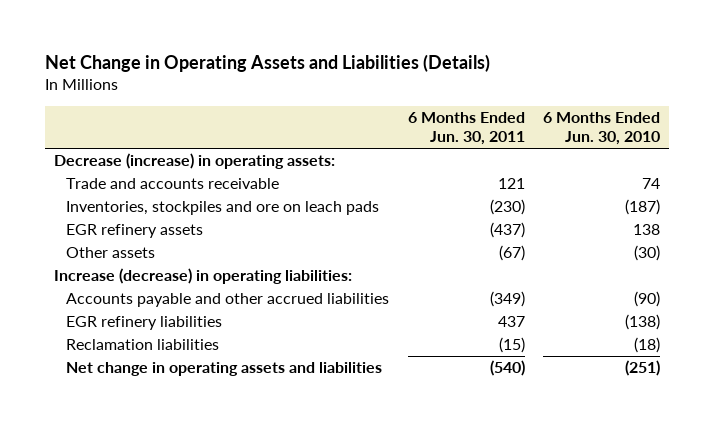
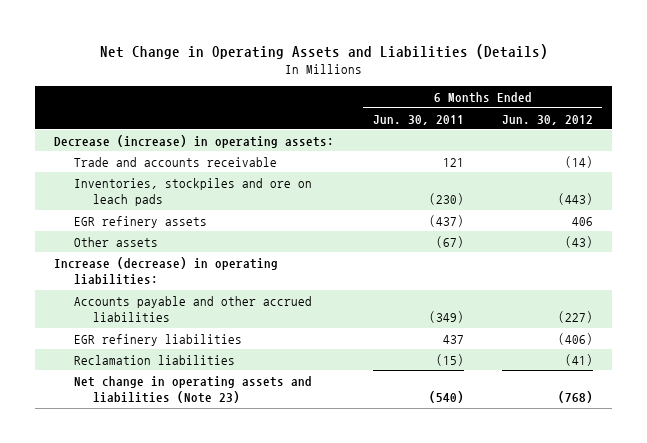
[543,111,661,146] 6 Months Ended Jun. 30, 2010 -> none
none -> [501,114,593,125] Jun. 30, 2012
[66,362,383,377] Net change in operating assets and liabilities -> [73,375,312,404] Net change in operating assets and liabilities (Note 23)

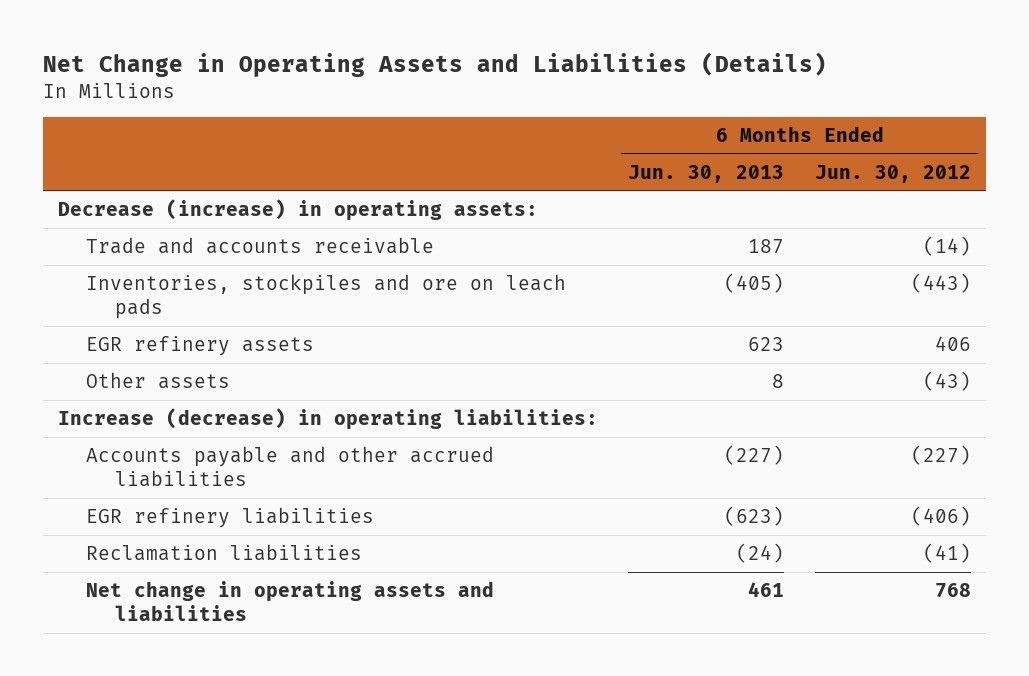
[372,114,464,125] Jun. 30, 2011 -> none
none -> [628,164,785,183] Jun. 30, 2013
[73,375,312,404] Net change in operating assets and liabilities (Note 23) -> [86,581,495,621] Net change in operating assets and liabilities
[557,391,593,404] (768) -> [934,583,971,599] 768

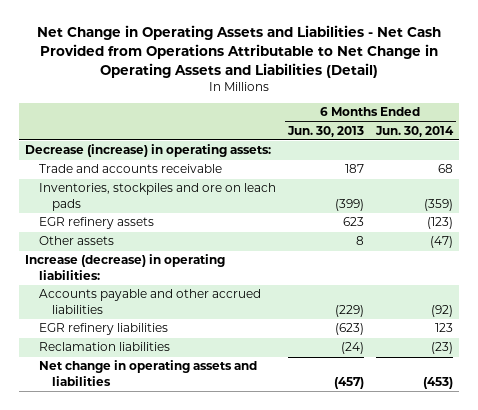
[42,52,827,78] Net Change in Operating Assets and Liabilities (Details) -> [36,25,441,78] Net Change in Operating Assets and Liabilities - Net Cash Provided from Operations Attributable to Net Change in Operating Assets and Liabilities (Detail)
[814,164,971,183] Jun. 30, 2012 -> none
none -> [374,125,454,137] Jun. 30, 2014
[724,273,785,294] (405) -> [334,198,364,211] (399)
[724,445,785,466] (227) -> [334,304,364,317] (229)
[748,582,785,598] 461 -> [333,376,364,389] (457)

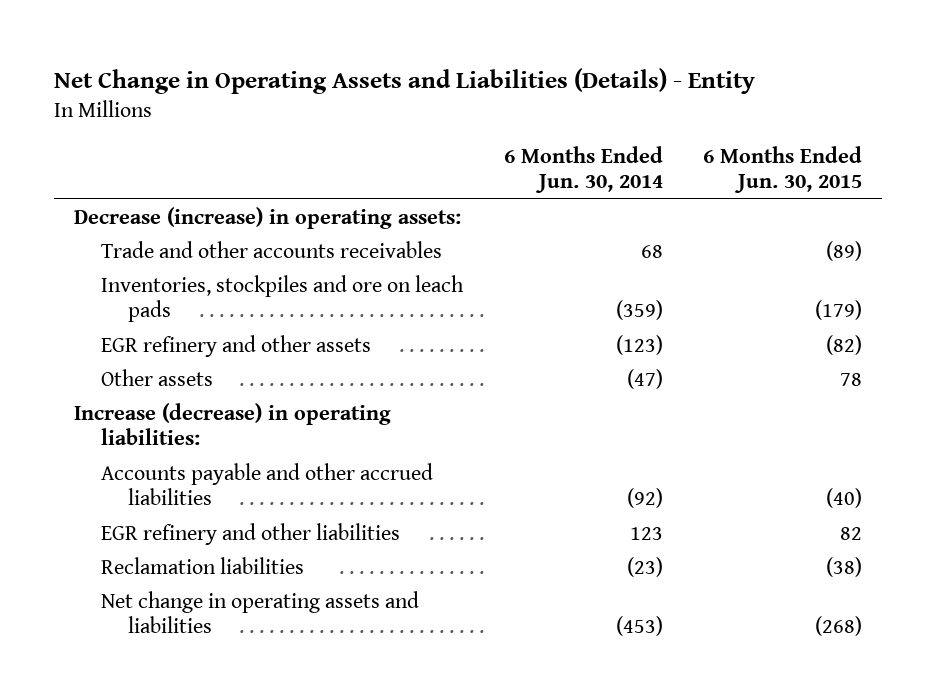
[36,25,441,78] Net Change in Operating Assets and Liabilities - Net Cash Provided from Operations Attributable to Net Change in Operating Assets and Liabilities (Detail) -> [54,67,756,94] Net Change in Operating Assets and Liabilities (Details) - Entity
[286,125,364,137] Jun. 30, 2013 -> none
none -> [703,146,863,194] 6 Months Ended Jun. 30, 2015
[38,164,222,174] Trade and accounts receivable -> [101,240,443,258] Trade and other accounts receivables
[38,217,154,230] EGR refinery assets -> [101,334,372,357] EGR refinery and other assets
[38,323,168,336] EGR refinery liabilities -> [101,522,401,545] EGR refinery and other liabilities

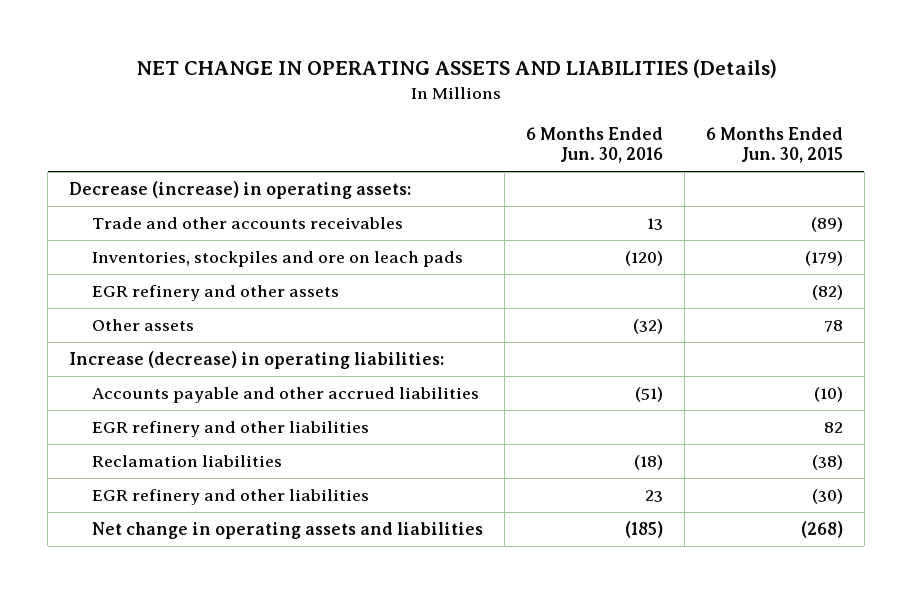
[54,67,756,94] Net Change in Operating Assets and Liabilities (Details) - Entity -> [136,59,778,79] NET CHANGE IN OPERATING ASSETS AND LIABILITIES (Details)
[503,146,663,194] 6 Months Ended Jun. 30, 2014 -> none
none -> [525,126,663,164] 6 Months Ended Jun. 30, 2016
[826,488,863,509] (40) -> [813,387,843,403] (10)
none -> [91,489,369,506] EGR refinery and other liabilities

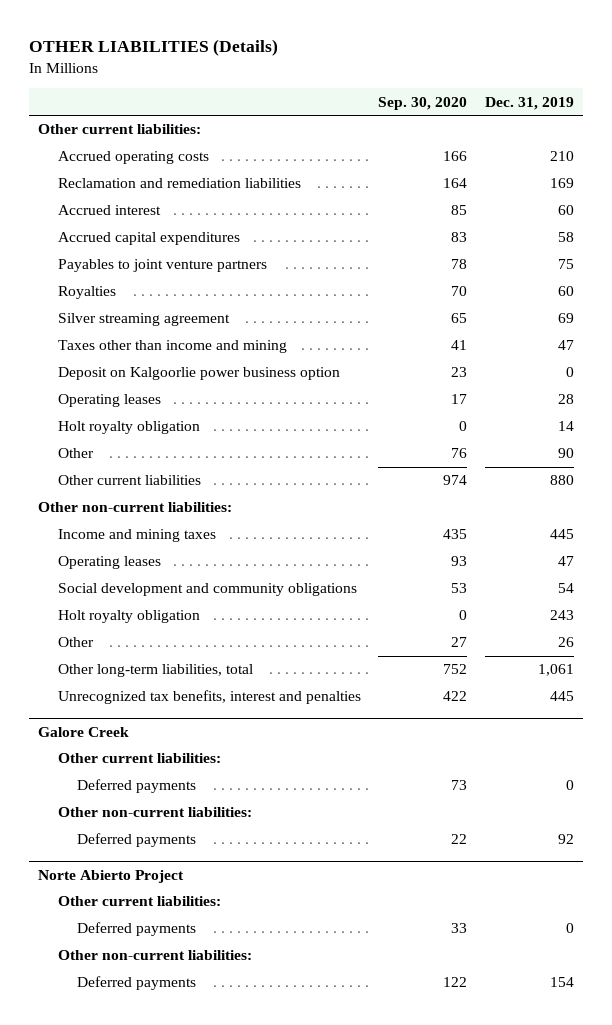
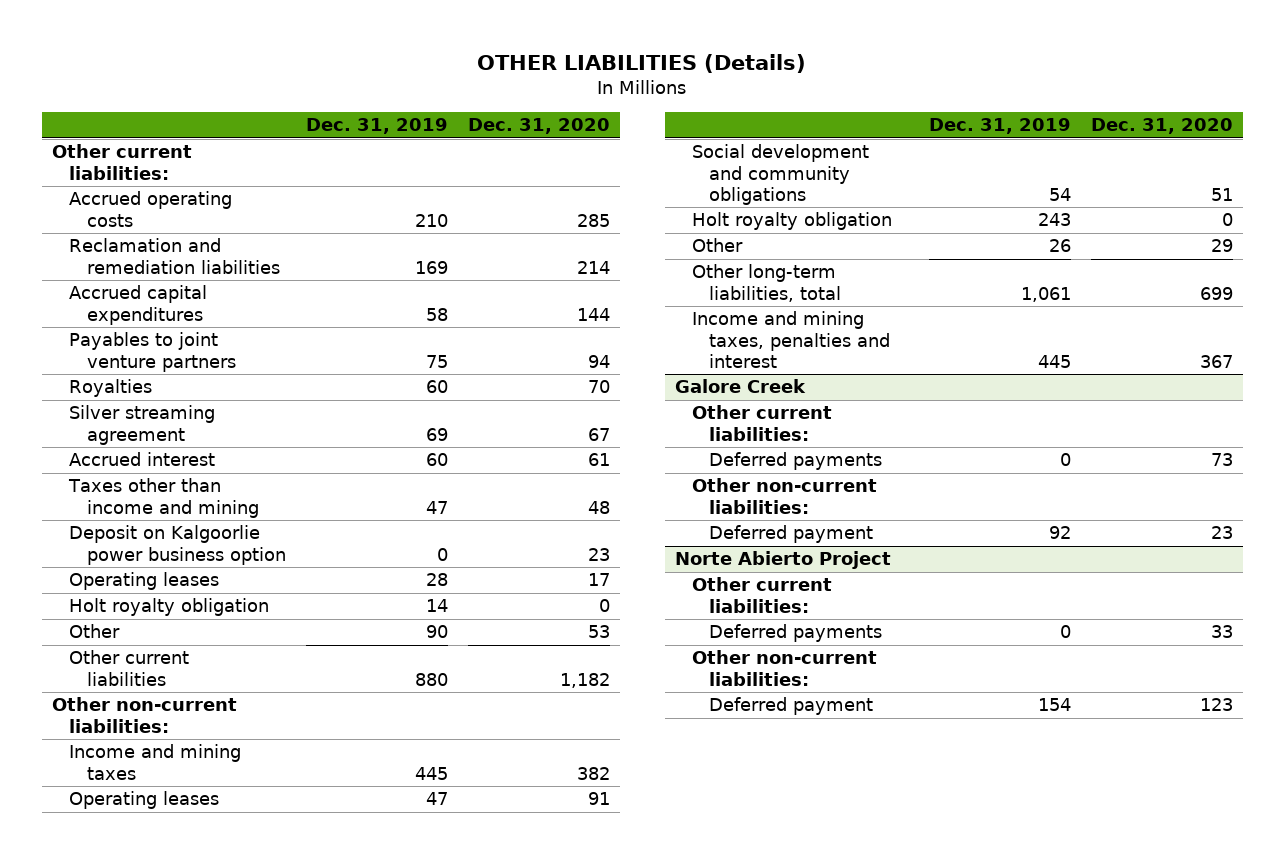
[378,96,468,110] Sep. 30, 2020 -> none
none -> [467,118,610,135] Dec. 31, 2020
[57,205,161,216] Accrued interest -> [69,452,216,467] Accrued interest
[57,690,361,705] Unrecognized tax benefits, interest and penalties -> [692,311,891,368] Income and mining taxes, penalties and interest
[77,833,197,848] Deferred payments -> [709,525,874,544] Deferred payment
[77,976,197,991] Deferred payments -> [709,697,874,716] Deferred payment

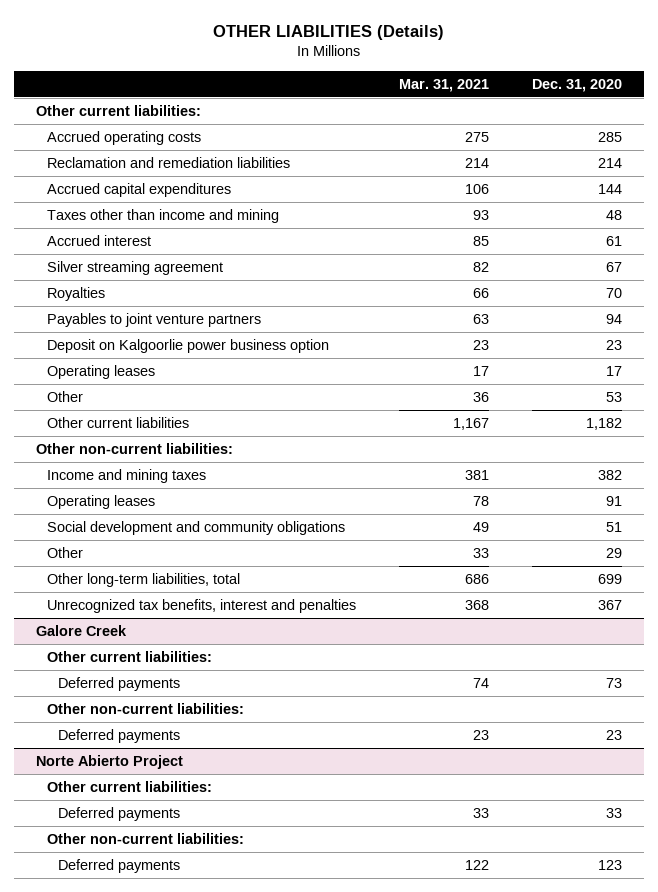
[305,118,448,135] Dec. 31, 2019 -> none
none -> [399,78,490,92] Mar. 31, 2021
[69,452,216,467] Accrued interest -> [46,235,151,247] Accrued interest
[69,405,216,445] Silver streaming agreement -> [46,261,223,276] Silver streaming agreement
[69,379,153,398] Royalties -> [46,287,105,302] Royalties
[69,332,236,372] Payables to joint venture partners -> [46,313,261,328] Payables to joint venture partners
[69,598,270,617] Holt royalty obligation -> none
[692,212,893,231] Holt royalty obligation -> none
[692,311,891,368] Income and mining taxes, penalties and interest -> [46,599,356,614] Unrecognized tax benefits, interest and penalties
[709,525,874,544] Deferred payment -> [58,729,181,744] Deferred payments
[709,697,874,716] Deferred payment -> [58,859,181,874] Deferred payments

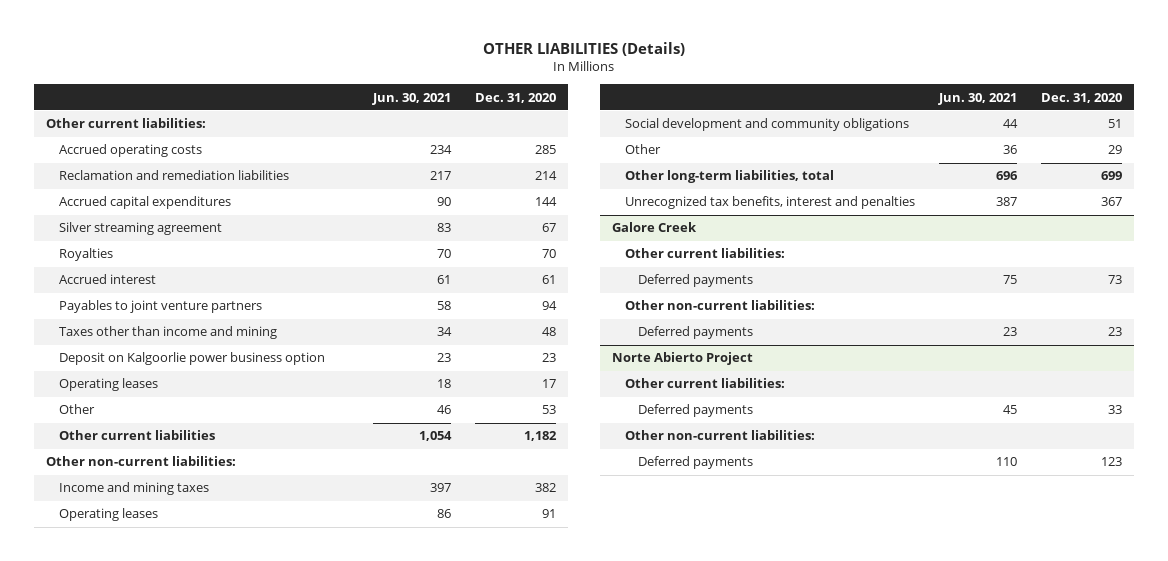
[399,78,490,92] Mar. 31, 2021 -> none
none -> [371,92,451,105] Jun. 30, 2021
[46,235,151,247] Accrued interest -> [58,274,156,285] Accrued interest
[46,209,279,224] Taxes other than income and mining -> [58,326,277,340] Taxes other than income and mining

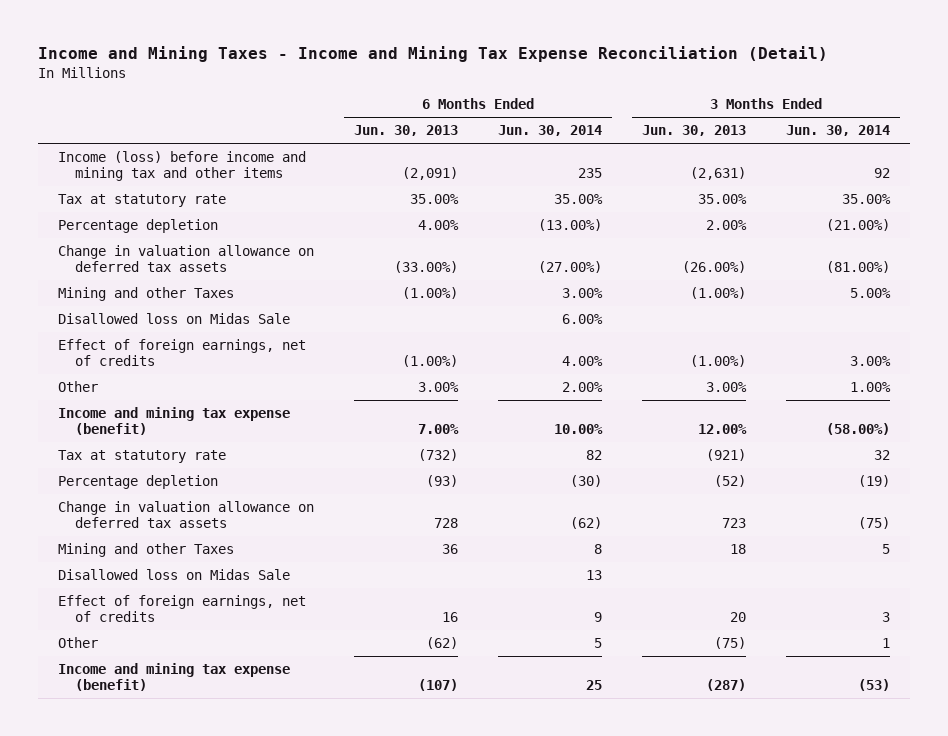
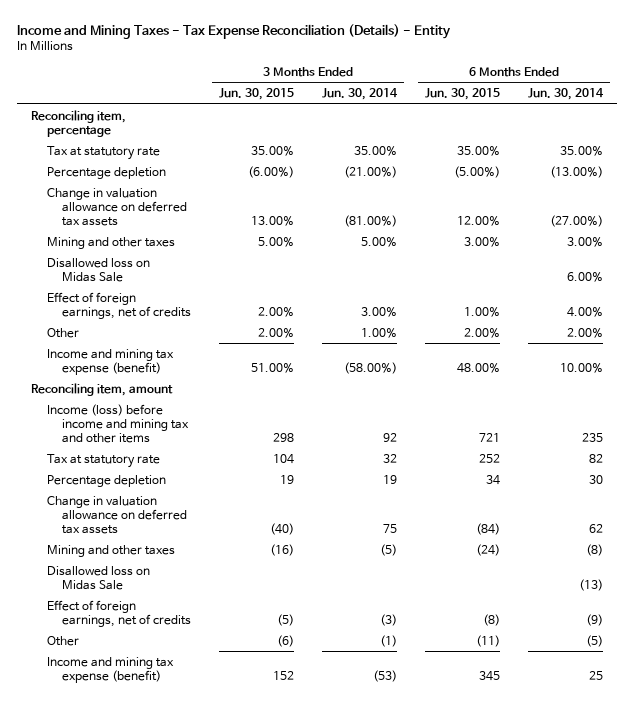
[37,46,828,63] Income and Mining Taxes - Income and Mining Tax Expense Reconciliation (Detail) -> [16,23,451,39] Income and Mining Taxes - Tax Expense Reconciliation (Details) - Entity
[353,125,458,137] Jun. 30, 2013 -> none
[641,125,746,137] Jun. 30, 2013 -> none
none -> [219,88,295,101] Jun. 30, 2015
none -> [424,88,500,101] Jun. 30, 2015
none -> [30,109,126,137] Reconciling item, percentage
[57,286,234,301] Mining and other Taxes -> [46,236,175,249] Mining and other taxes
none -> [30,382,173,396] Reconciling item, amount
[57,150,306,182] Income (loss) before income and mining tax and other items -> [46,403,190,443] Income (loss) before income and mining tax and other items
[569,474,602,487] (30) -> [588,474,603,484] 30
[857,474,890,487] (19) -> [383,474,398,484] 19
[569,517,602,530] (62) -> [588,523,603,533] 62
[857,517,890,530] (75) -> [383,523,398,533] 75
[57,542,234,557] Mining and other Taxes -> [46,544,175,557] Mining and other taxes
[593,543,602,554] 8 -> [585,543,603,556] (8)
[881,543,890,554] 5 -> [380,543,398,556] (5)
[585,569,602,580] 13 -> [578,578,603,591] (13)
[593,612,602,623] 9 -> [585,613,603,626] (9)
[881,612,890,623] 3 -> [380,613,398,626] (3)
[593,637,602,648] 5 -> [585,634,603,647] (5)
[881,637,890,648] 1 -> [380,634,398,647] (1)

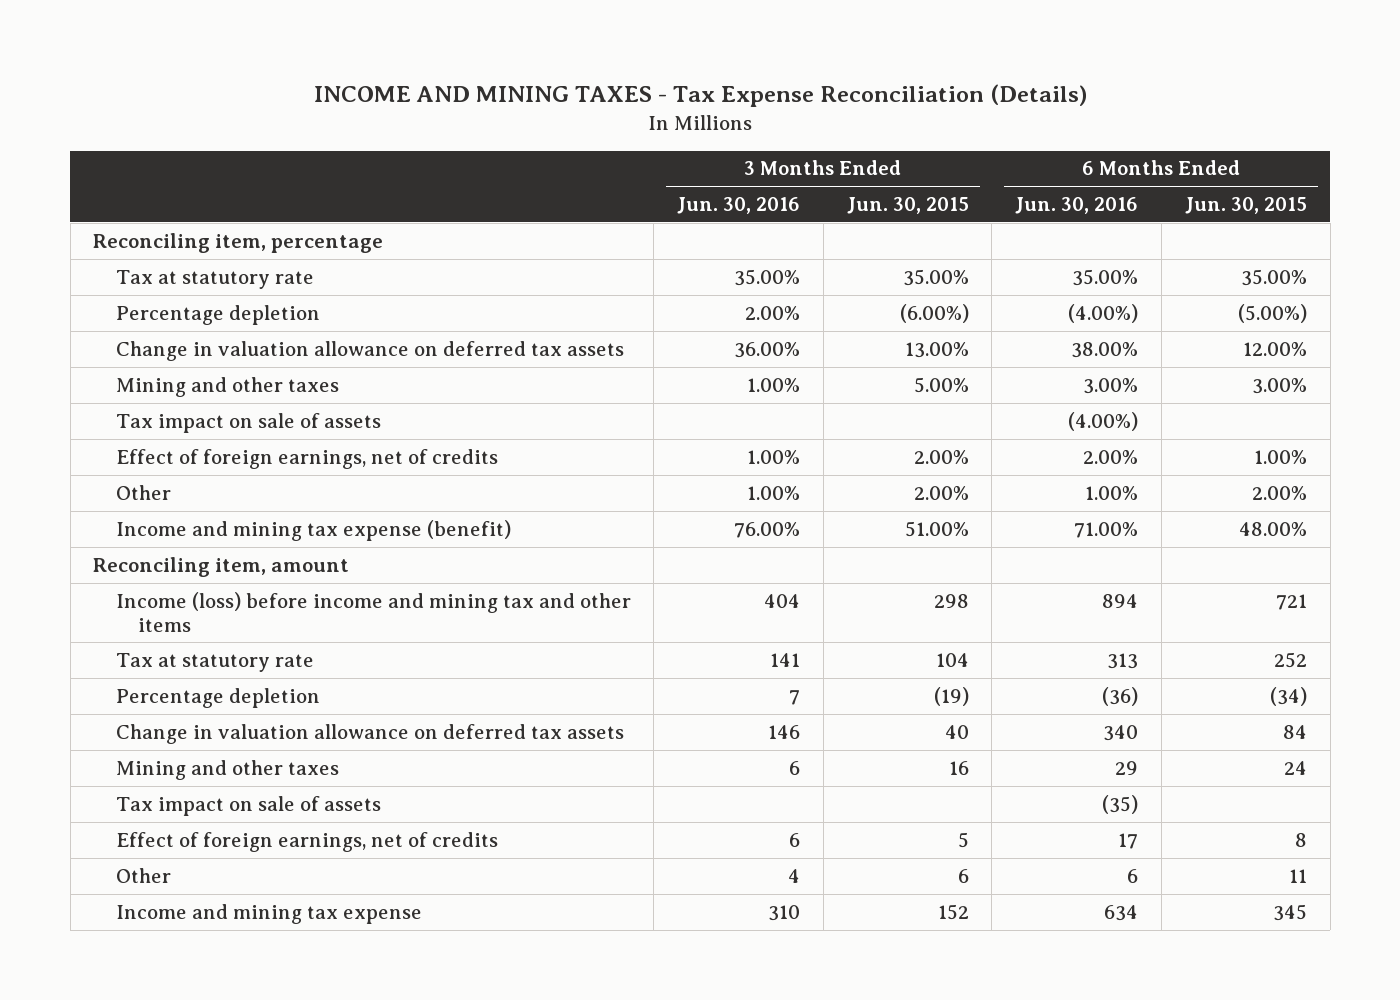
[16,23,451,39] Income and Mining Taxes - Tax Expense Reconciliation (Details) - Entity -> [314,84,1088,108] INCOME AND MINING TAXES - Tax Expense Reconciliation (Details)
[322,88,399,101] Jun. 30, 2014 -> none
[527,88,604,101] Jun. 30, 2014 -> none
none -> [677,197,801,215] Jun. 30, 2016
none -> [1015,197,1139,215] Jun. 30, 2016
[46,257,150,282] Disallowed loss on Midas Sale -> none
none -> [115,412,381,433] Tax impact on sale of assets
[46,565,150,590] Disallowed loss on Midas Sale -> none
[280,474,295,484] 19 -> [933,686,969,706] (19)
[485,474,500,485] 34 -> [1269,686,1307,706] (34)
[270,522,295,535] (40) -> [944,724,969,739] 40
[475,522,500,535] (84) -> [1282,724,1307,739] 84
[270,543,295,556] (16) -> [948,760,969,775] 16
[475,543,500,556] (24) -> [1283,760,1307,775] 24
none -> [115,795,381,816] Tax impact on sale of assets
[277,613,295,626] (5) -> [957,831,969,848] 5
[482,613,500,626] (8) -> [1294,832,1307,847] 8
[277,634,295,647] (6) -> [957,868,969,883] 6
[475,634,500,647] (11) -> [1288,868,1307,883] 11
[46,656,174,683] Income and mining tax expense (benefit) -> [115,903,422,924] Income and mining tax expense

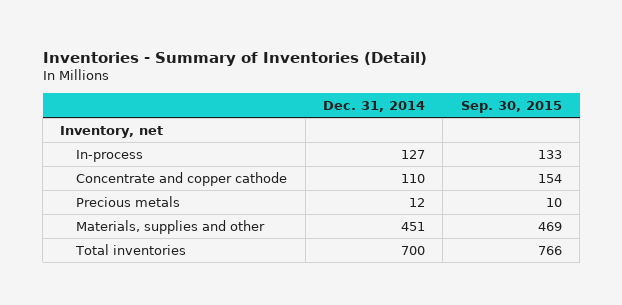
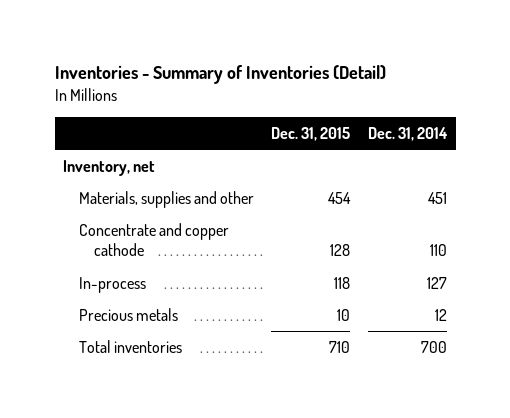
[460,101,562,114] Sep. 30, 2015 -> none
none -> [271,126,351,141] Dec. 31, 2015
[76,219,266,234] Materials, supplies and other -> [78,191,254,209] Materials, supplies and other
[76,149,144,162] In-process -> [78,277,146,294] In-process

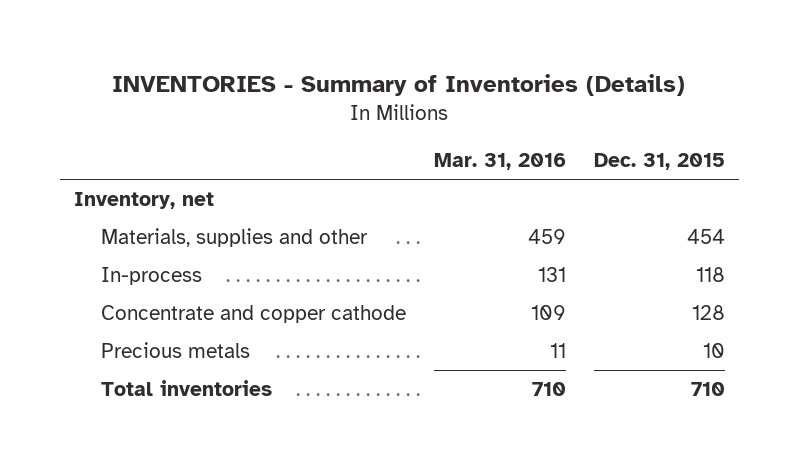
[54,65,386,85] Inventories - Summary of Inventories (Detail) -> [112,74,686,97] INVENTORIES - Summary of Inventories (Details)
[367,126,448,141] Dec. 31, 2014 -> none
none -> [433,153,566,171] Mar. 31, 2016
[78,223,229,257] Concentrate and copper cathode -> [100,305,406,324] Concentrate and copper cathode

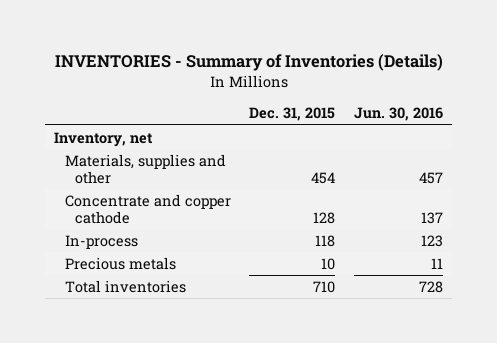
[433,153,566,171] Mar. 31, 2016 -> none
none -> [353,107,443,122] Jun. 30, 2016
[100,267,202,286] In-process -> [64,234,138,249] In-process

